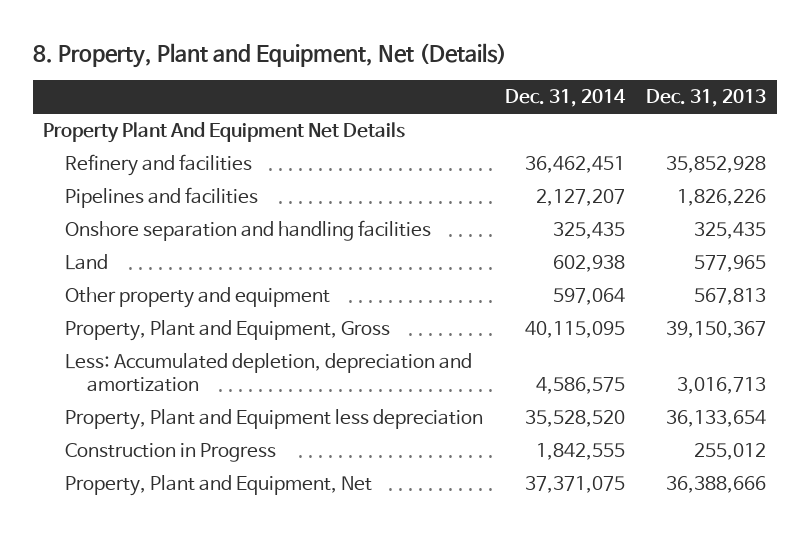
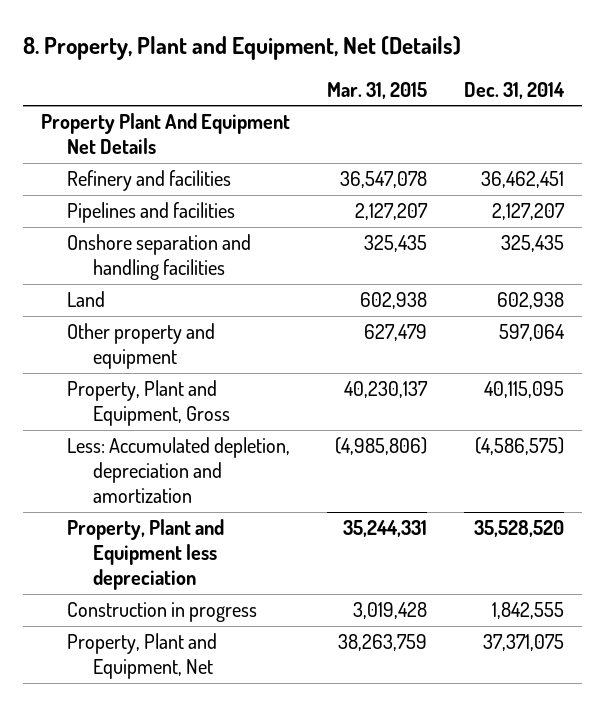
[646,89,767,108] Dec. 31, 2013 -> none
none -> [327,81,428,99] Mar. 31, 2015
[535,377,625,395] 4,586,575 -> [474,437,564,456] (4,586,575)
[65,443,277,463] Construction in Progress -> [66,602,257,623] Construction in progress

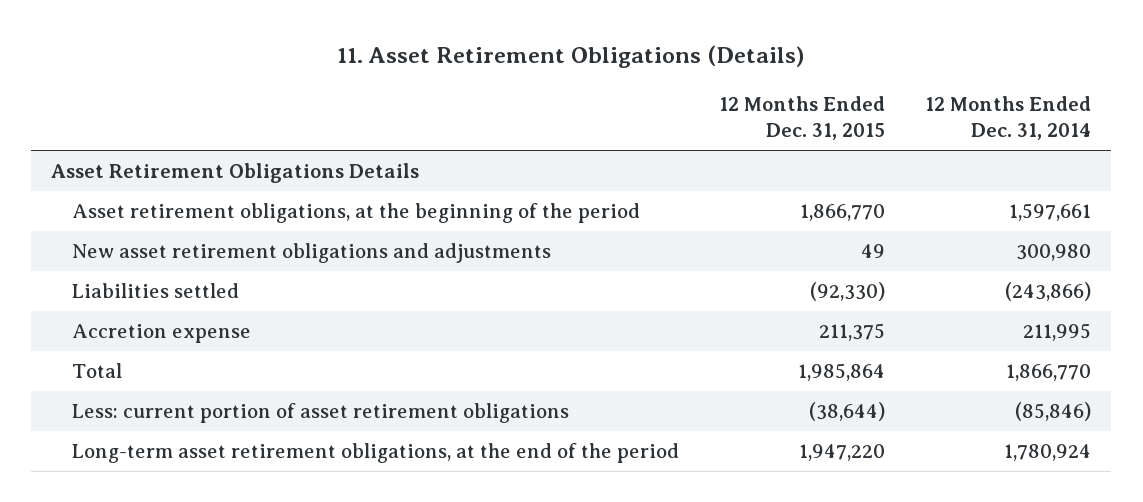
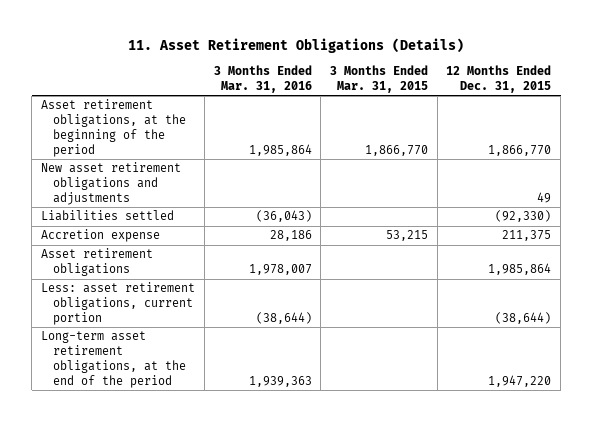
[925,95,1092,141] 12 Months Ended Dec. 31, 2014 -> none
none -> [213,64,312,93] 3 Months Ended Mar. 31, 2016
none -> [329,64,428,93] 3 Months Ended Mar. 31, 2015
[51,163,420,184] Asset Retirement Obligations Details -> none
[71,363,122,379] Total -> [41,248,154,277] Asset retirement obligations
[71,403,569,424] Less: current portion of asset retirement obligations -> [41,282,196,326] Less: asset retirement obligations, current portion

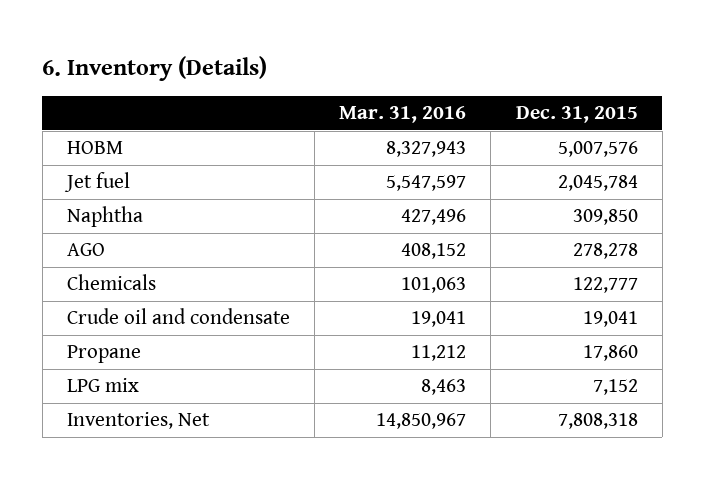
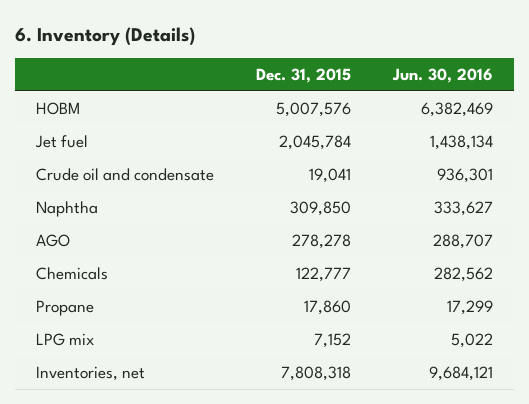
[339,106,467,124] Mar. 31, 2016 -> none
none -> [392,68,494,84] Jun. 30, 2016
[66,308,290,325] Crude oil and condensate -> [36,167,215,181] Crude oil and condensate
[66,412,210,430] Inventories, Net -> [36,365,146,381] Inventories, net

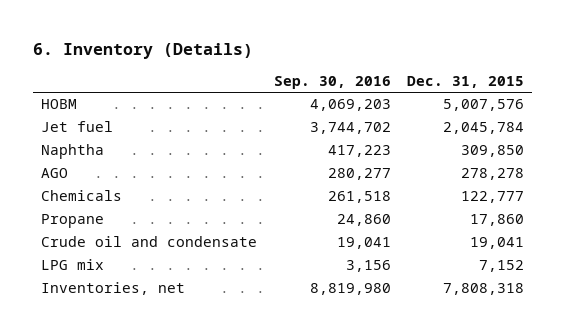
[392,68,494,84] Jun. 30, 2016 -> none
none -> [273,76,391,90] Sep. 30, 2016
[36,167,215,181] Crude oil and condensate -> [41,236,258,248] Crude oil and condensate

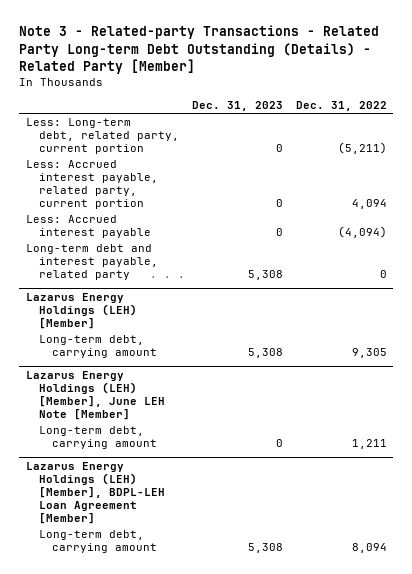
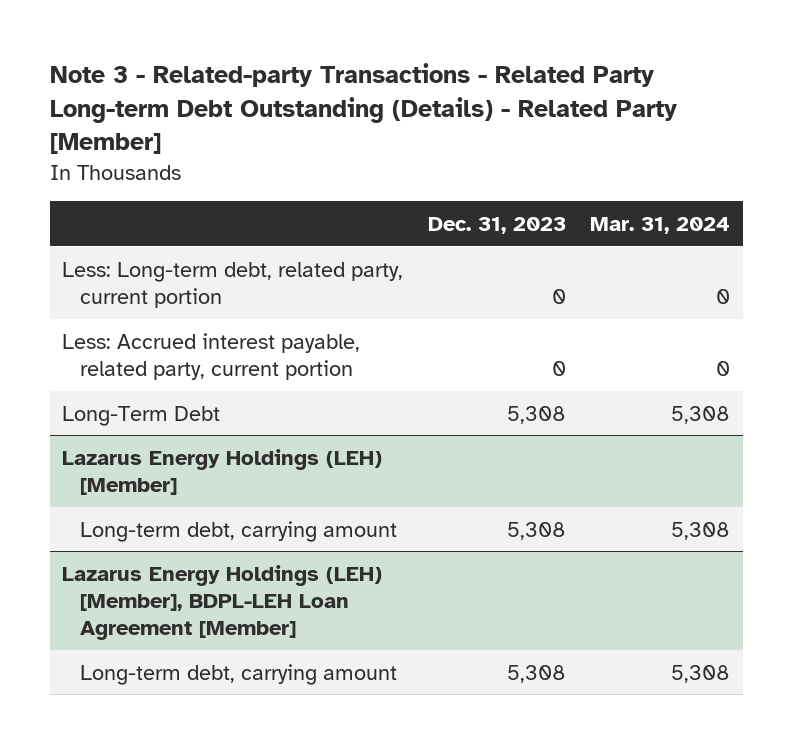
[295,101,387,112] Dec. 31, 2022 -> none
none -> [590,216,731,234] Mar. 31, 2024
[25,215,151,239] Less: Accrued interest payable -> none
[25,244,158,281] Long-term debt and interest payable, related party -> [62,405,221,426] Long-Term Debt
[25,370,165,420] Lazarus Energy Holdings (LEH) [Member], June LEH Note [Member] -> none
[38,426,157,450] Long-term debt, carrying amount -> none

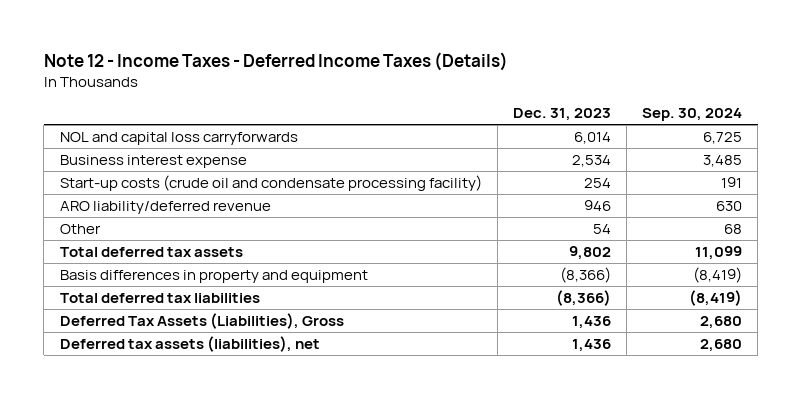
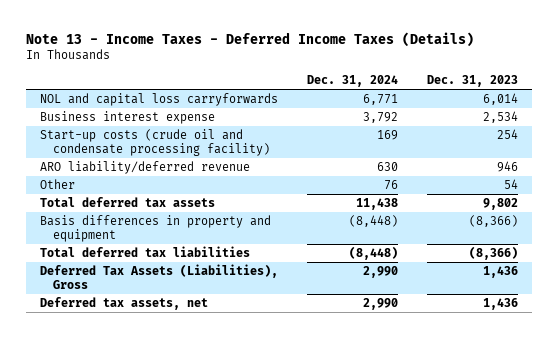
[43,51,508,71] Note 12 - Income Taxes - Deferred Income Taxes (Details) -> [25,31,474,47] Note 13 - Income Taxes - Deferred Income Taxes (Details)
[642,108,743,122] Sep. 30, 2024 -> none
none -> [306,74,398,87] Dec. 31, 2024
[59,335,320,352] Deferred tax assets (liabilities), net -> [40,297,209,311] Deferred tax assets, net

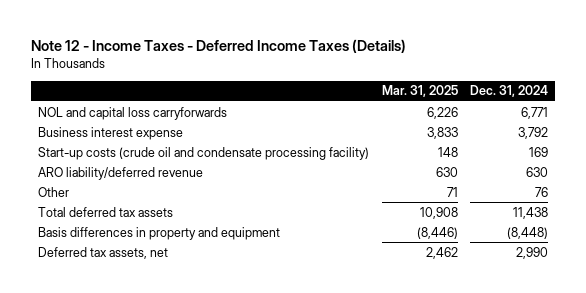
[25,31,474,47] Note 13 - Income Taxes - Deferred Income Taxes (Details) -> [31,38,407,53] Note 12 - Income Taxes - Deferred Income Taxes (Details)
[426,74,518,87] Dec. 31, 2023 -> none
none -> [381,85,458,98] Mar. 31, 2025
[40,246,251,258] Total deferred tax liabilities -> none
[40,264,279,289] Deferred Tax Assets (Liabilities), Gross -> none

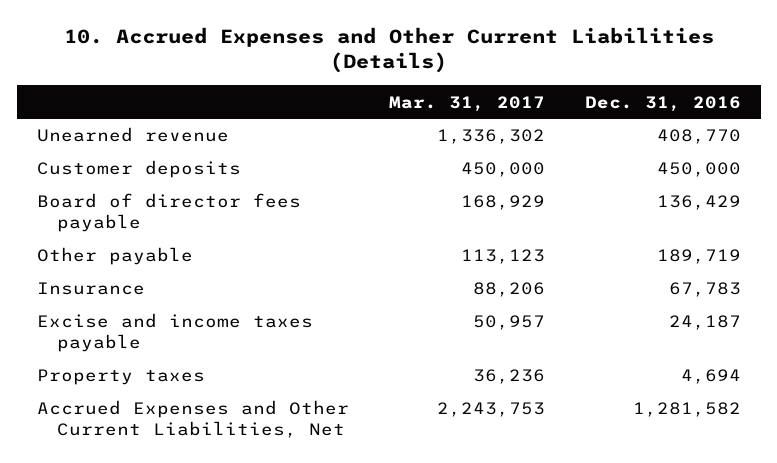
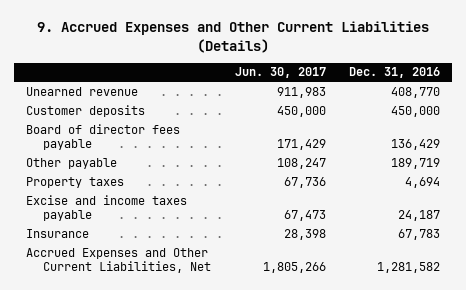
[63,26,714,74] 10. Accrued Expenses and Other Current Liabilities (Details) -> [36,21,429,53] 9. Accrued Expenses and Other Current Liabilities (Details)
[388,95,545,112] Mar. 31, 2017 -> none
none -> [234,67,326,79] Jun. 30, 2017
[36,313,313,352] Excise and income taxes payable -> [25,194,187,222] Excise and income taxes payable
[36,282,145,296] Insurance -> [25,228,89,238] Insurance

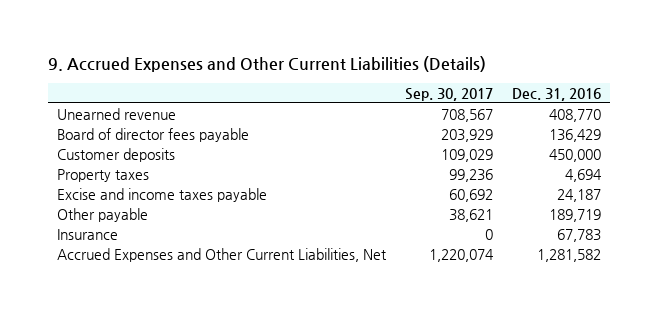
[234,67,326,79] Jun. 30, 2017 -> none
none -> [404,87,493,101] Sep. 30, 2017
[25,104,145,117] Customer deposits -> [57,147,176,162] Customer deposits
[25,157,117,169] Other payable -> [57,207,149,222] Other payable

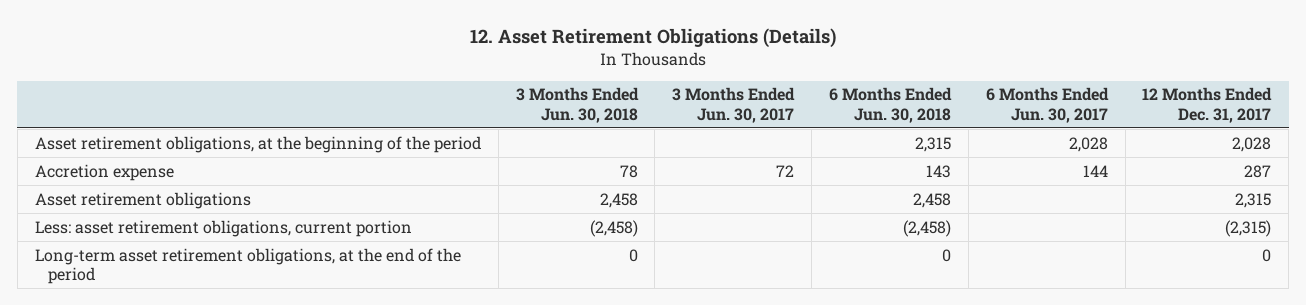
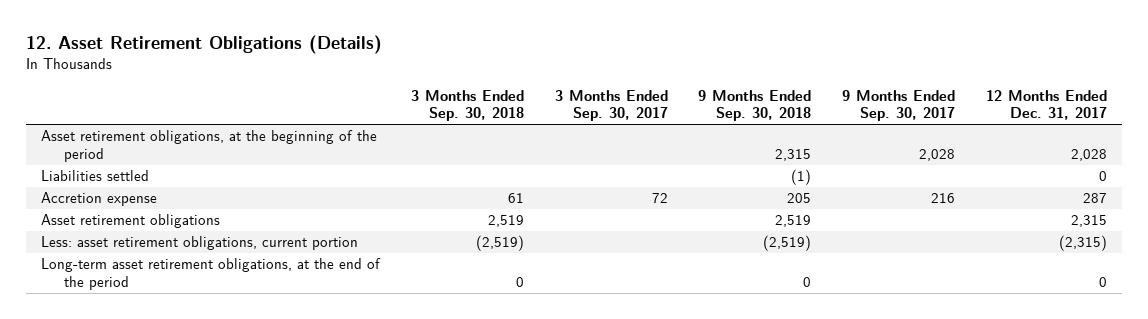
[515,87,639,124] 3 Months Ended Jun. 30, 2018 -> none
[672,87,796,124] 3 Months Ended Jun. 30, 2017 -> none
[828,87,952,124] 6 Months Ended Jun. 30, 2018 -> none
[985,87,1109,124] 6 Months Ended Jun. 30, 2017 -> none
none -> [410,89,524,122] 3 Months Ended Sep. 30, 2018
none -> [554,89,668,122] 3 Months Ended Sep. 30, 2017
none -> [698,89,812,122] 9 Months Ended Sep. 30, 2018
none -> [842,89,956,122] 9 Months Ended Sep. 30, 2017
none -> [41,170,150,182] Liabilities settled

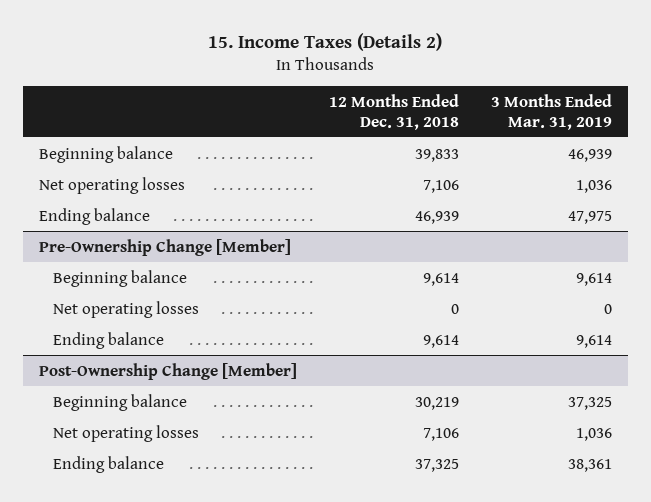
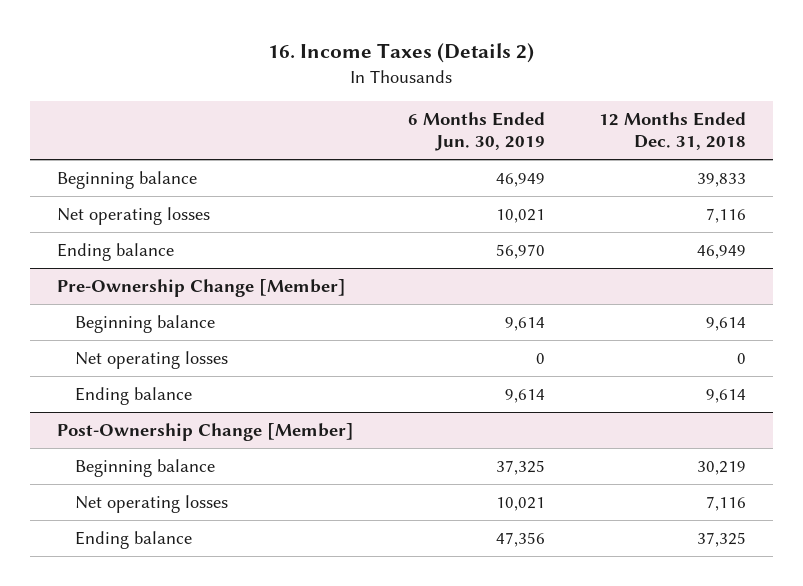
[208,32,443,51] 15. Income Taxes (Details 2) -> [268,43,535,64] 16. Income Taxes (Details 2)
[491,93,613,130] 3 Months Ended Mar. 31, 2019 -> none
none -> [407,111,545,152] 6 Months Ended Jun. 30, 2019
[422,179,459,193] 7,106 -> [706,207,747,223] 7,116
[414,210,459,224] 46,939 -> [697,244,747,259] 46,949
[422,427,459,441] 7,106 -> [706,495,747,511] 7,116

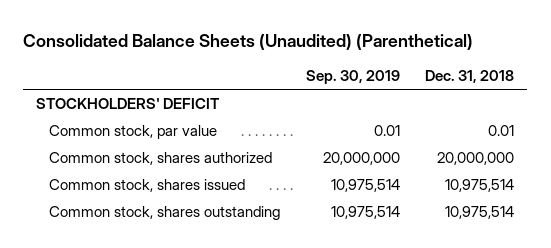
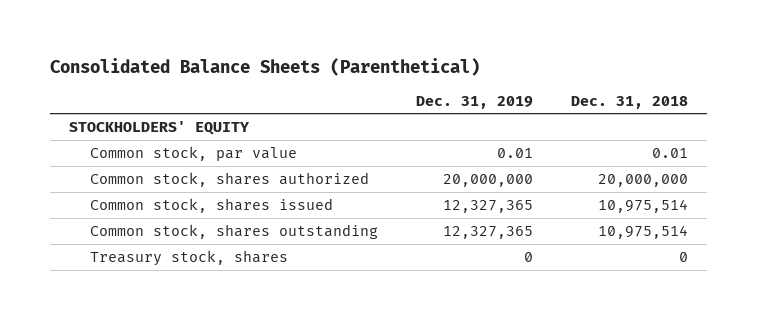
[23,33,474,50] Consolidated Balance Sheets (Unaudited) (Parenthetical) -> [50,58,481,77] Consolidated Balance Sheets (Parenthetical)
[305,70,400,85] Sep. 30, 2019 -> none
none -> [416,95,534,109] Dec. 31, 2019
[36,98,221,110] STOCKHOLDERS' DEFICIT -> [69,120,251,135] STOCKHOLDERS' EQUITY
none -> [90,249,289,266] Treasury stock, shares

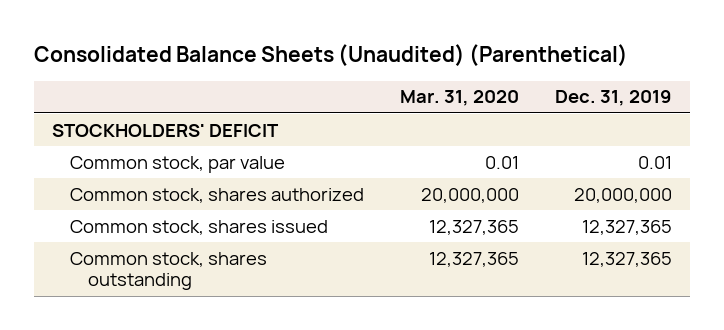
[50,58,481,77] Consolidated Balance Sheets (Parenthetical) -> [34,44,629,67] Consolidated Balance Sheets (Unaudited) (Parenthetical)
[571,95,689,109] Dec. 31, 2018 -> none
none -> [400,90,520,107] Mar. 31, 2020
[69,120,251,135] STOCKHOLDERS' EQUITY -> [51,123,279,137] STOCKHOLDERS' DEFICIT
[90,249,289,266] Treasury stock, shares -> none

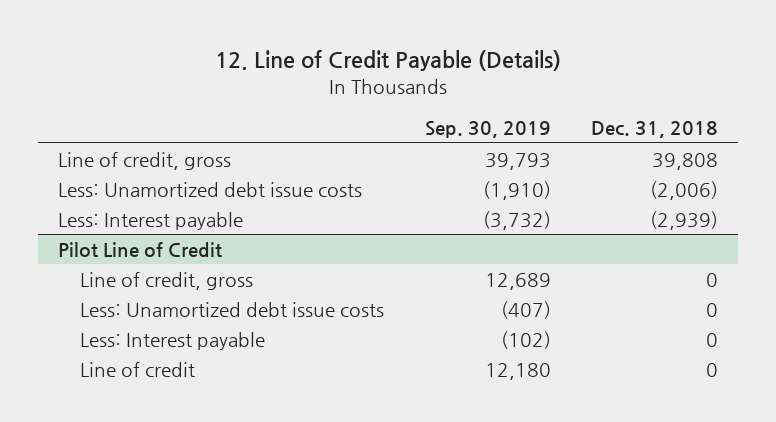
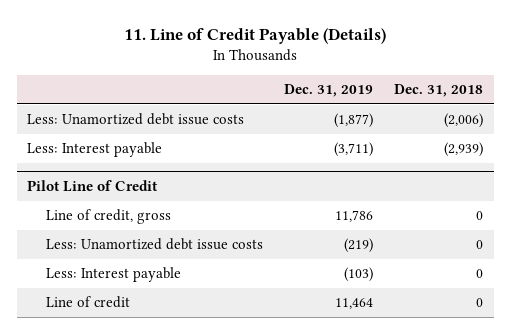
[215,50,562,72] 12. Line of Credit Payable (Details) -> [124,27,387,44] 11. Line of Credit Payable (Details)
[424,121,551,139] Sep. 30, 2019 -> none
none -> [284,83,374,97] Dec. 31, 2019
[57,151,231,170] Line of credit, gross -> none

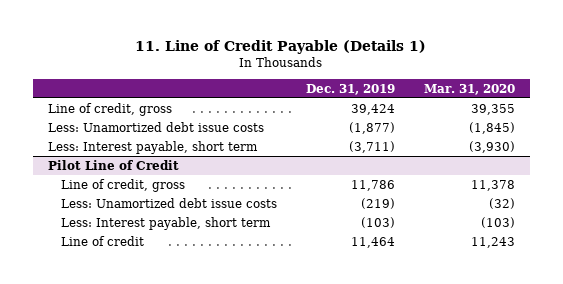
[124,27,387,44] 11. Line of Credit Payable (Details) -> [135,40,427,55] 11. Line of Credit Payable (Details 1)
[394,83,484,97] Dec. 31, 2018 -> none
none -> [424,83,516,95] Mar. 31, 2020
none -> [47,102,172,116] Line of credit, gross
[27,142,163,158] Less: Interest payable -> [47,140,258,154] Less: Interest payable, short term
[46,267,182,283] Less: Interest payable -> [61,216,272,230] Less: Interest payable, short term

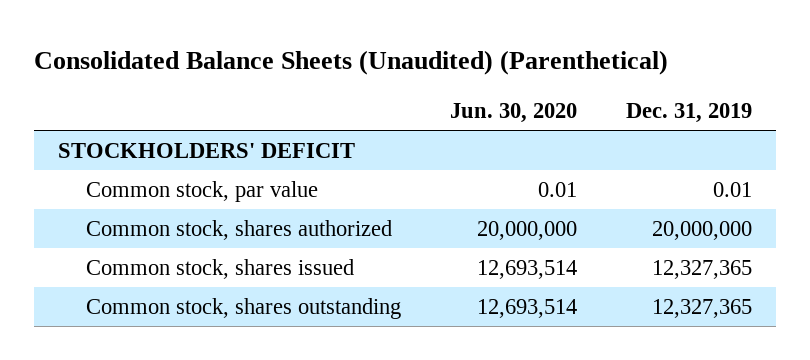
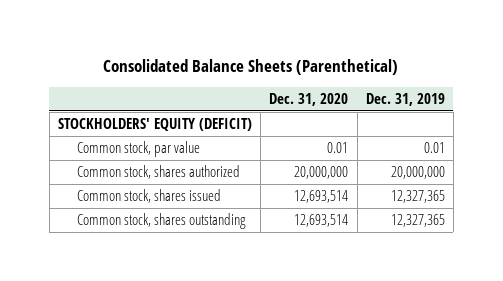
[33,49,668,75] Consolidated Balance Sheets (Unaudited) (Parenthetical) -> [103,59,399,76] Consolidated Balance Sheets (Parenthetical)
[450,103,578,124] Jun. 30, 2020 -> none
none -> [269,93,349,107] Dec. 31, 2020
[58,142,356,158] STOCKHOLDERS' DEFICIT -> [58,118,253,132] STOCKHOLDERS' EQUITY (DEFICIT)

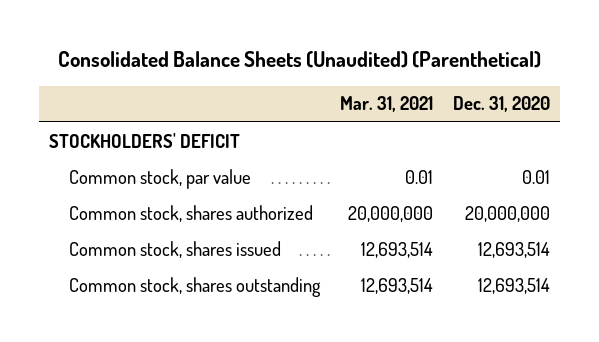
[103,59,399,76] Consolidated Balance Sheets (Parenthetical) -> [57,51,541,69] Consolidated Balance Sheets (Unaudited) (Parenthetical)
[365,93,445,107] Dec. 31, 2019 -> none
none -> [340,96,434,113] Mar. 31, 2021
[58,118,253,132] STOCKHOLDERS' EQUITY (DEFICIT) -> [49,132,241,148] STOCKHOLDERS' DEFICIT

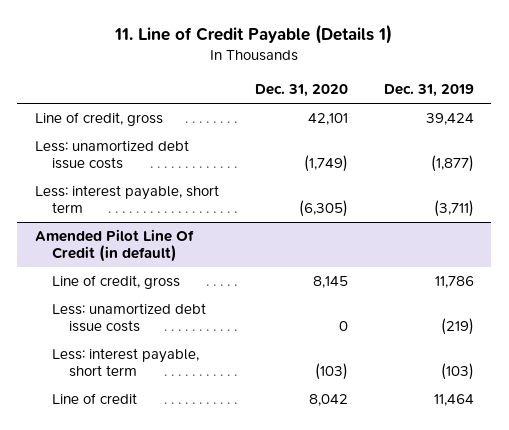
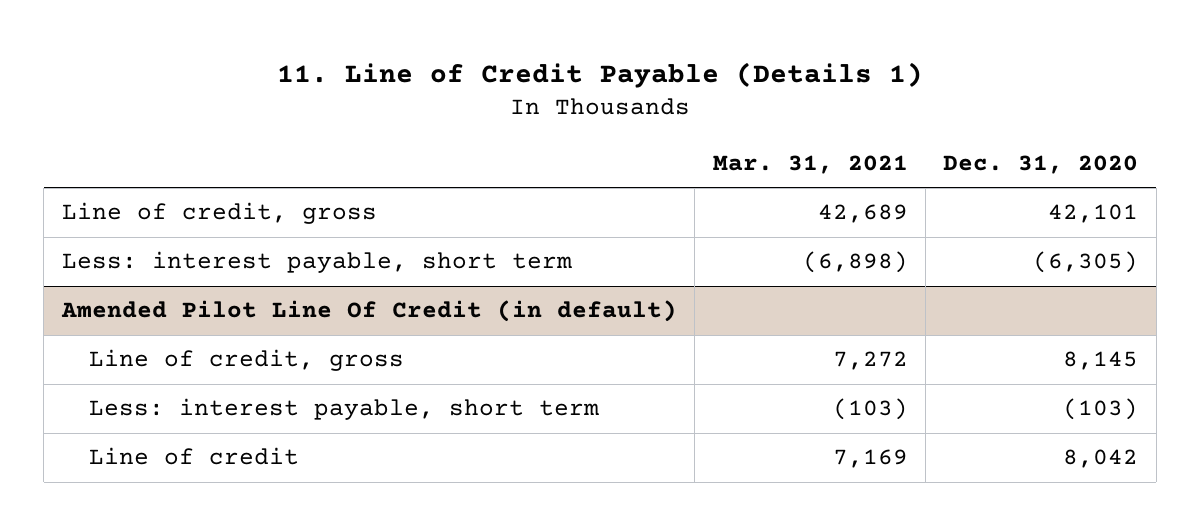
[383,84,474,98] Dec. 31, 2019 -> none
none -> [712,154,908,174] Mar. 31, 2021
[35,139,190,170] Less: unamortized debt issue costs -> none
[52,302,207,333] Less: unamortized debt issue costs -> none

